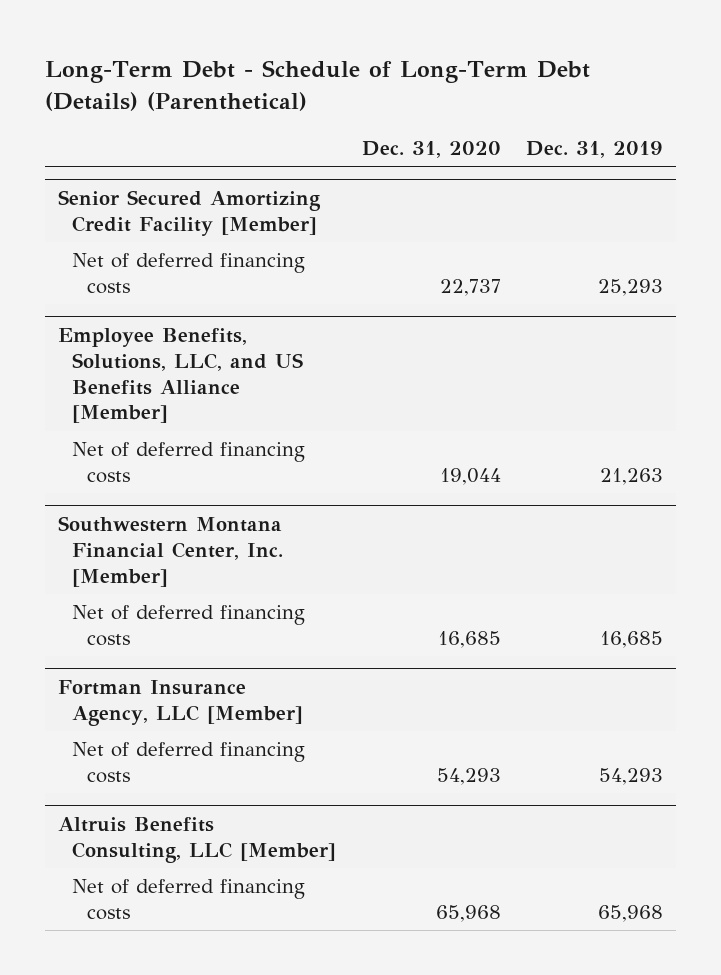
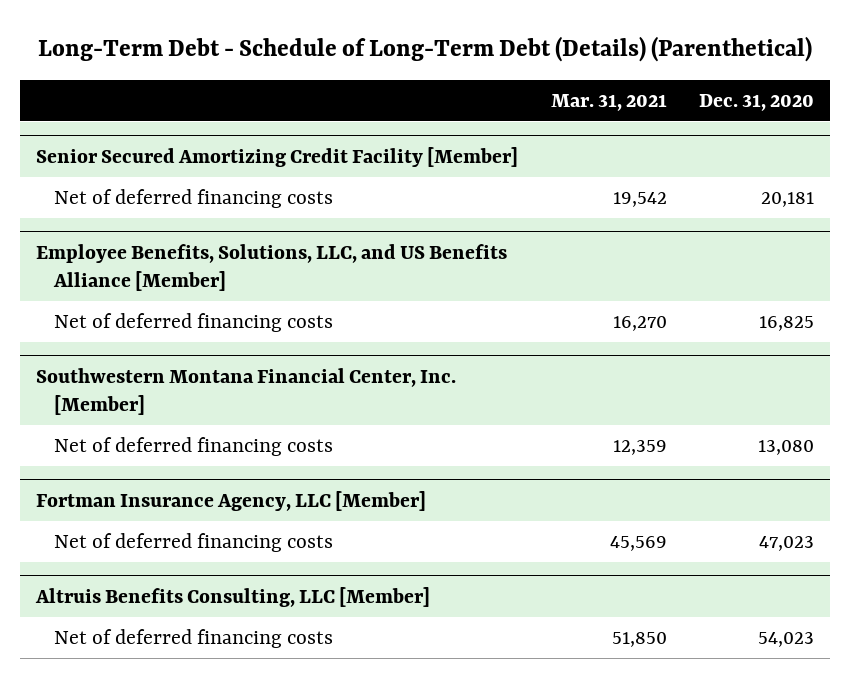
[526,140,664,158] Dec. 31, 2019 -> none
none -> [550,93,667,111] Mar. 31, 2021
[439,279,501,297] 22,737 -> [760,192,814,208] 20,181
[439,468,501,486] 19,044 -> [758,316,814,332] 16,825
[437,631,501,649] 16,685 -> [757,440,814,456] 13,080
[436,768,501,786] 54,293 -> [758,536,814,552] 47,023
[435,905,501,923] 65,968 -> [757,632,814,648] 54,023

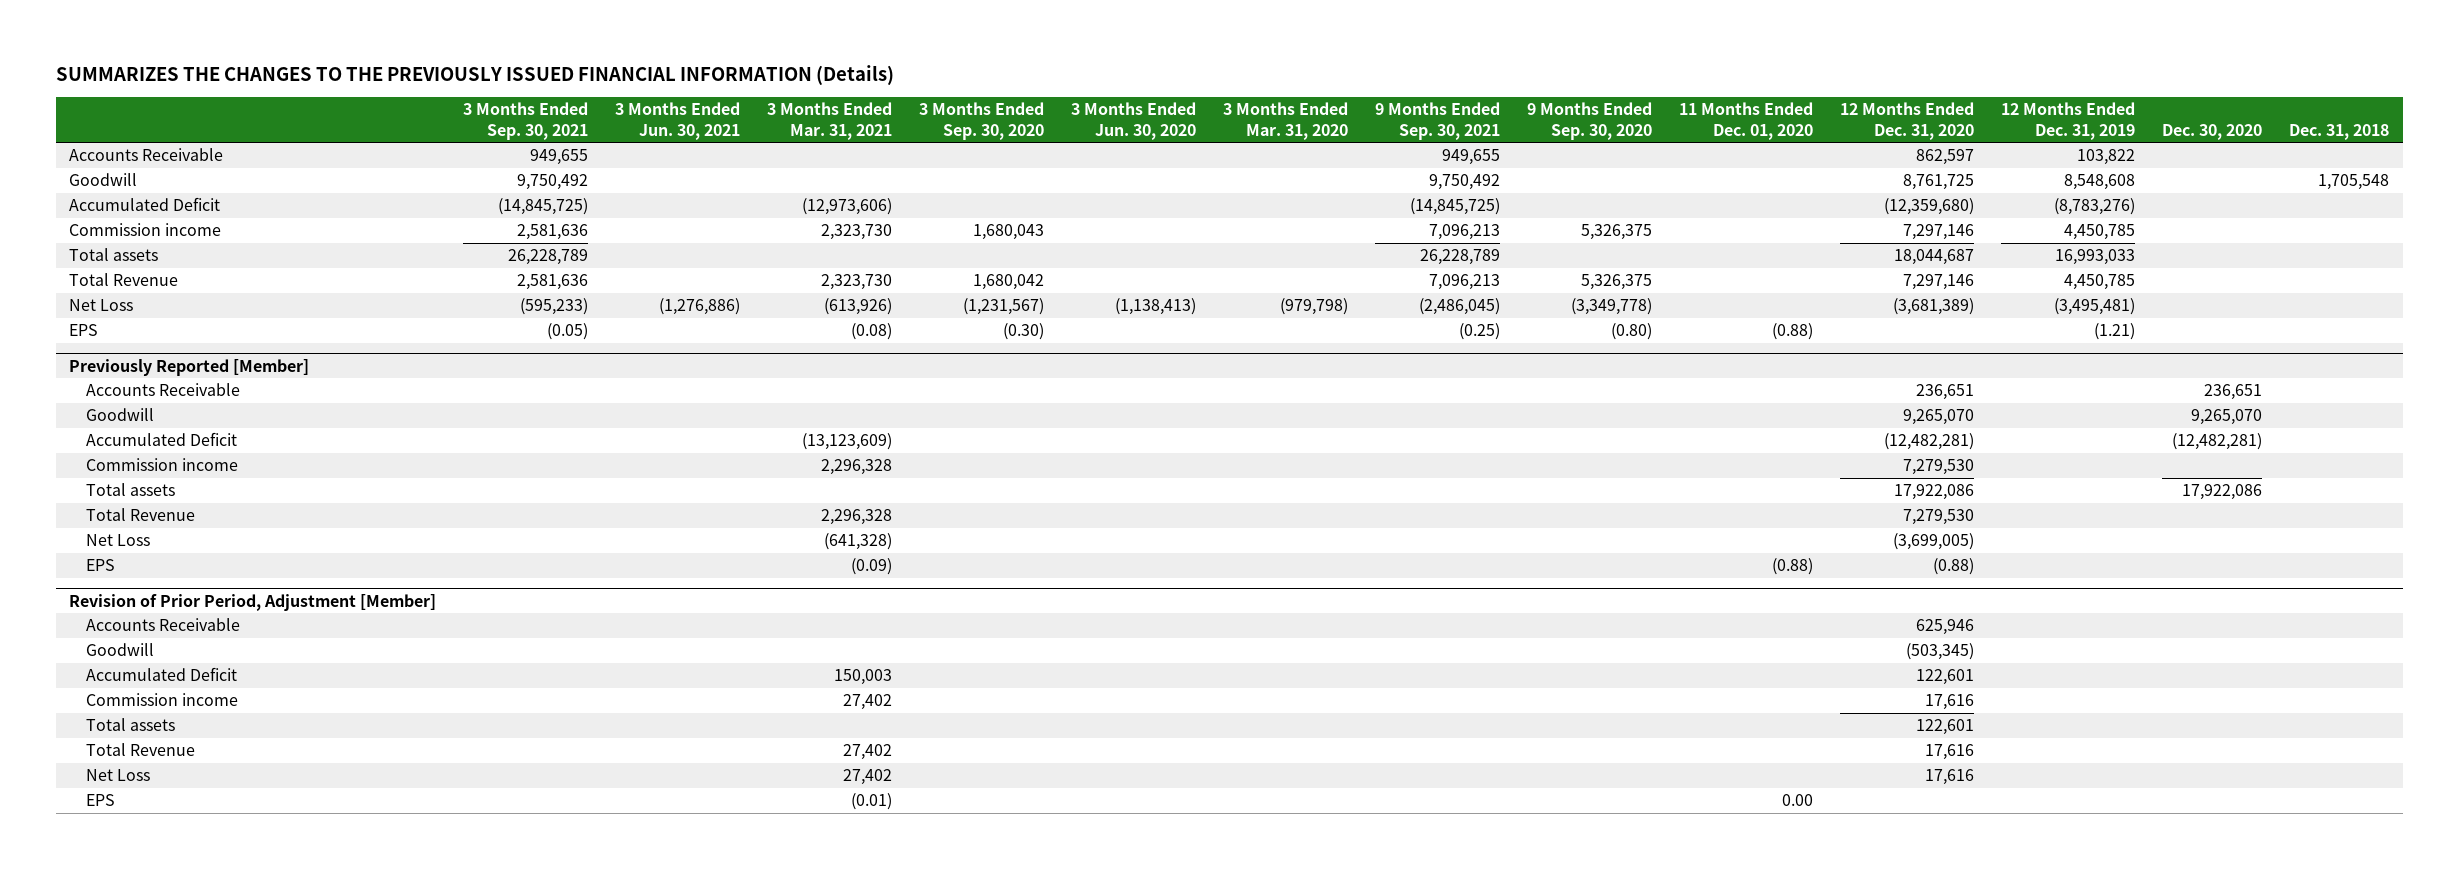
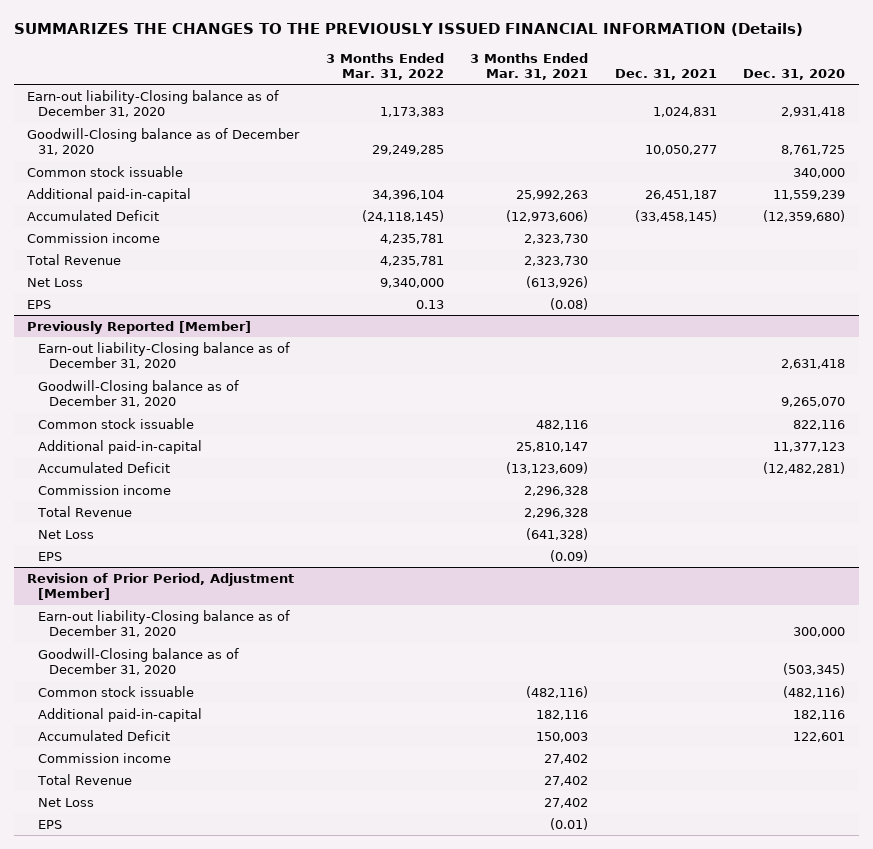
[463,102,589,140] 3 Months Ended Sep. 30, 2021 -> none
[615,102,741,140] 3 Months Ended Jun. 30, 2021 -> none
[919,102,1045,140] 3 Months Ended Sep. 30, 2020 -> none
[1071,102,1197,140] 3 Months Ended Jun. 30, 2020 -> none
[1223,102,1349,140] 3 Months Ended Mar. 31, 2020 -> none
[1375,102,1501,140] 9 Months Ended Sep. 30, 2021 -> none
[1527,102,1653,140] 9 Months Ended Sep. 30, 2020 -> none
[1679,102,1814,140] 11 Months Ended Dec. 01, 2020 -> none
[1840,102,1975,140] 12 Months Ended Dec. 31, 2020 -> none
[2001,102,2136,140] 12 Months Ended Dec. 31, 2019 -> none
[2162,123,2263,140] Dec. 30, 2020 -> none
[2289,123,2390,140] Dec. 31, 2018 -> none
none -> [325,52,444,80] 3 Months Ended Mar. 31, 2022
none -> [614,68,717,80] Dec. 31, 2021
none -> [743,68,846,80] Dec. 31, 2020
[69,148,224,162] Accounts Receivable -> [27,89,280,117] Earn-out liability-Closing balance as of December 31, 2020
[69,173,138,187] Goodwill -> [27,127,301,155] Goodwill-Closing balance as of December 31, 2020
none -> [27,165,184,177] Common stock issuable
none -> [27,187,192,202] Additional paid-in-capital
[69,248,159,262] Total assets -> none
[86,383,241,397] Accounts Receivable -> [38,341,291,369] Earn-out liability-Closing balance as of December 31, 2020
[86,408,155,422] Goodwill -> [38,379,240,407] Goodwill-Closing balance as of December 31, 2020
none -> [38,417,195,429] Common stock issuable
none -> [38,439,203,454] Additional paid-in-capital
[86,483,176,497] Total assets -> none
[86,618,241,632] Accounts Receivable -> [38,609,291,637] Earn-out liability-Closing balance as of December 31, 2020
[86,643,155,657] Goodwill -> [38,647,240,675] Goodwill-Closing balance as of December 31, 2020
none -> [38,685,195,697] Common stock issuable
none -> [38,707,203,722] Additional paid-in-capital
[86,718,176,732] Total assets -> none

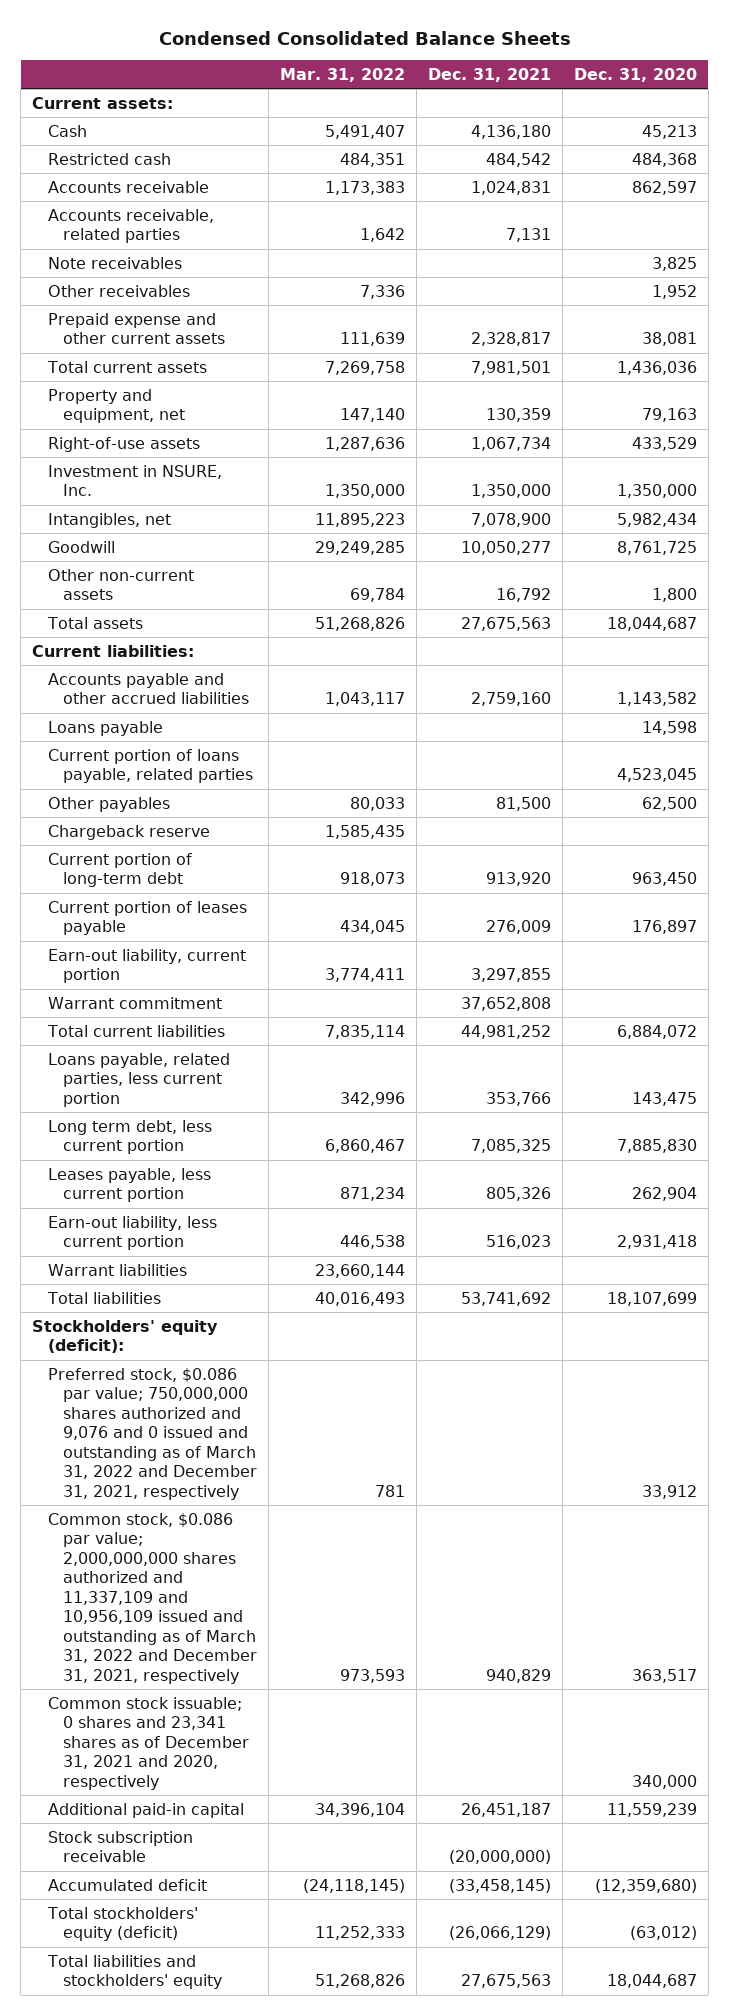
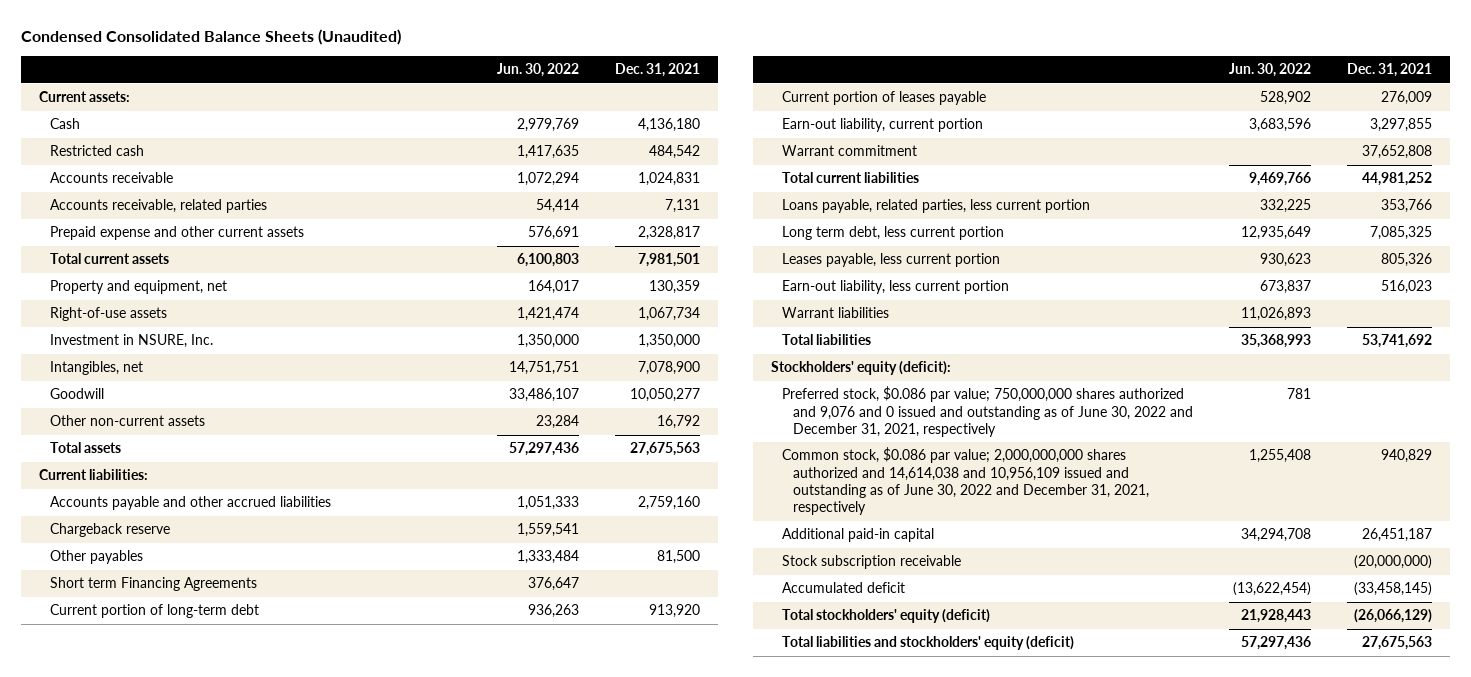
[158,30,571,45] Condensed Consolidated Balance Sheets -> [20,29,401,46] Condensed Consolidated Balance Sheets (Unaudited)
[280,67,406,82] Mar. 31, 2022 -> none
[573,67,697,82] Dec. 31, 2020 -> none
none -> [497,63,580,78] Jun. 30, 2022
[47,256,182,269] Note receivables -> none
[47,284,190,297] Other receivables -> none
[47,720,163,736] Loans payable -> none
[47,748,254,784] Current portion of loans payable, related parties -> none
[47,796,170,812] Other payables -> [49,550,143,565] Other payables
none -> [49,577,257,592] Short term Financing Agreements
[47,1696,250,1790] Common stock issuable; 0 shares and 23,341 shares as of December 31, 2021 and 2020, respectively -> none
[47,1367,258,1500] Preferred stock, $0.086 par value; 750,000,000 shares authorized and 9,076 and 0 issued and outstanding as of March 31, 2022 and December 31, 2021, respectively -> [781,386,1194,438] Preferred stock, $0.086 par value; 750,000,000 shares authorized and 9,076 and 0 issued and outstanding as of June 30, 2022 and December 31, 2021, respectively
[47,1512,258,1684] Common stock, $0.086 par value; 2,000,000,000 shares authorized and 11,337,109 and 10,956,109 issued and outstanding as of March 31, 2022 and December 31, 2021, respectively -> [781,447,1150,516] Common stock, $0.086 par value; 2,000,000,000 shares authorized and 14,614,038 and 10,956,109 issued and outstanding as of June 30, 2022 and December 31, 2021, respectively
[46,1954,223,1990] Total liabilities and stockholders' equity -> [781,636,1074,651] Total liabilities and stockholders' equity (deficit)

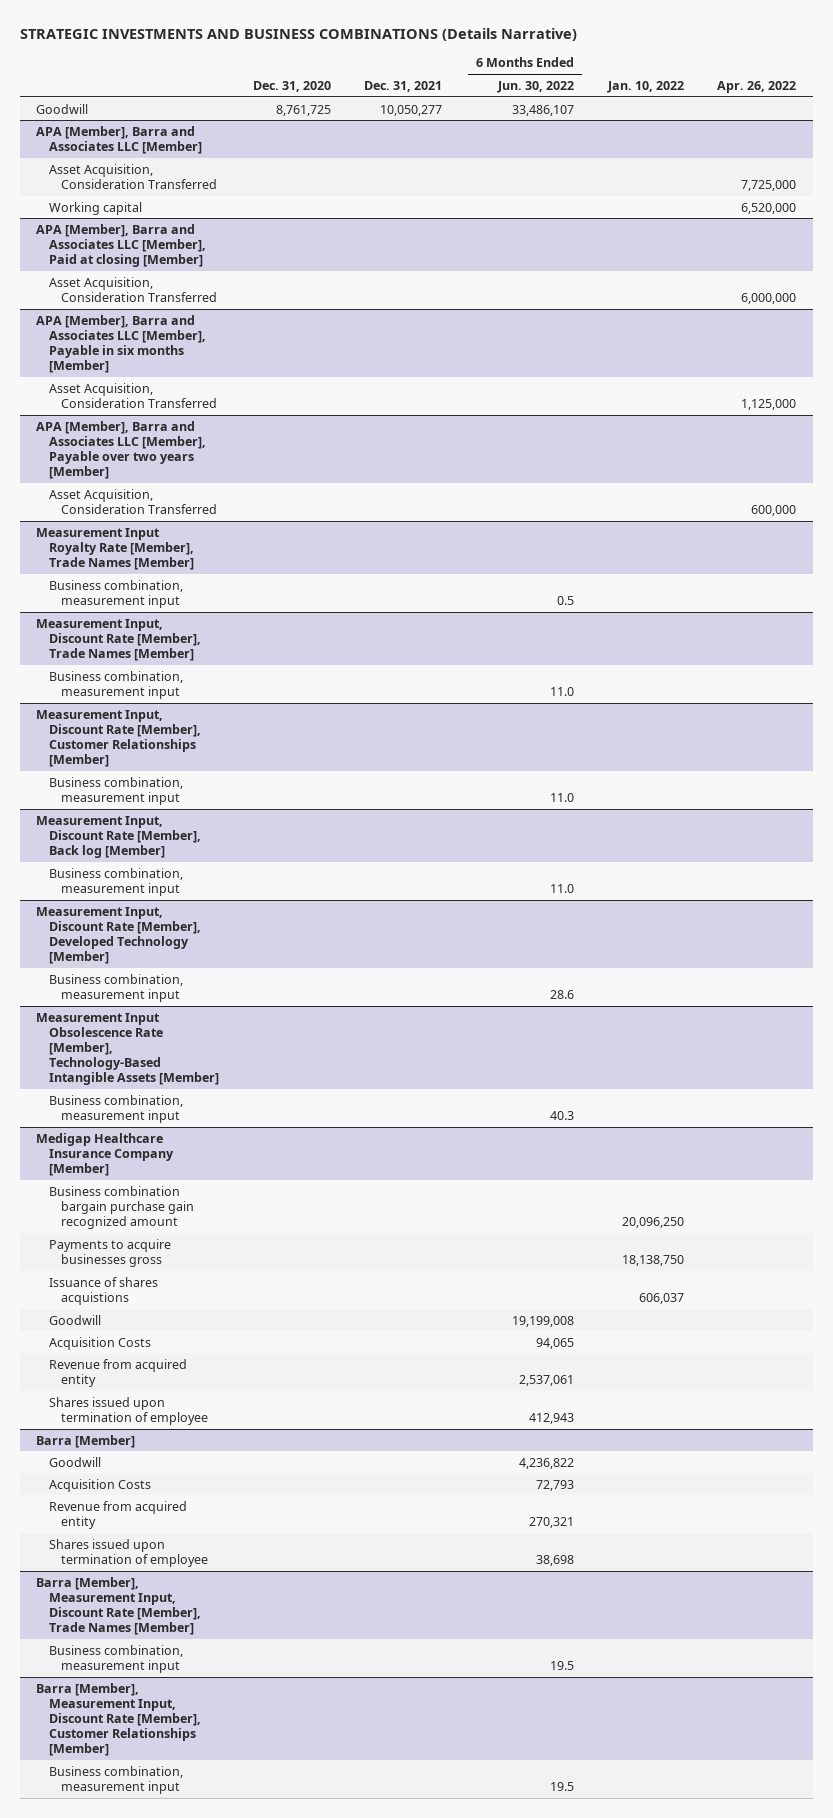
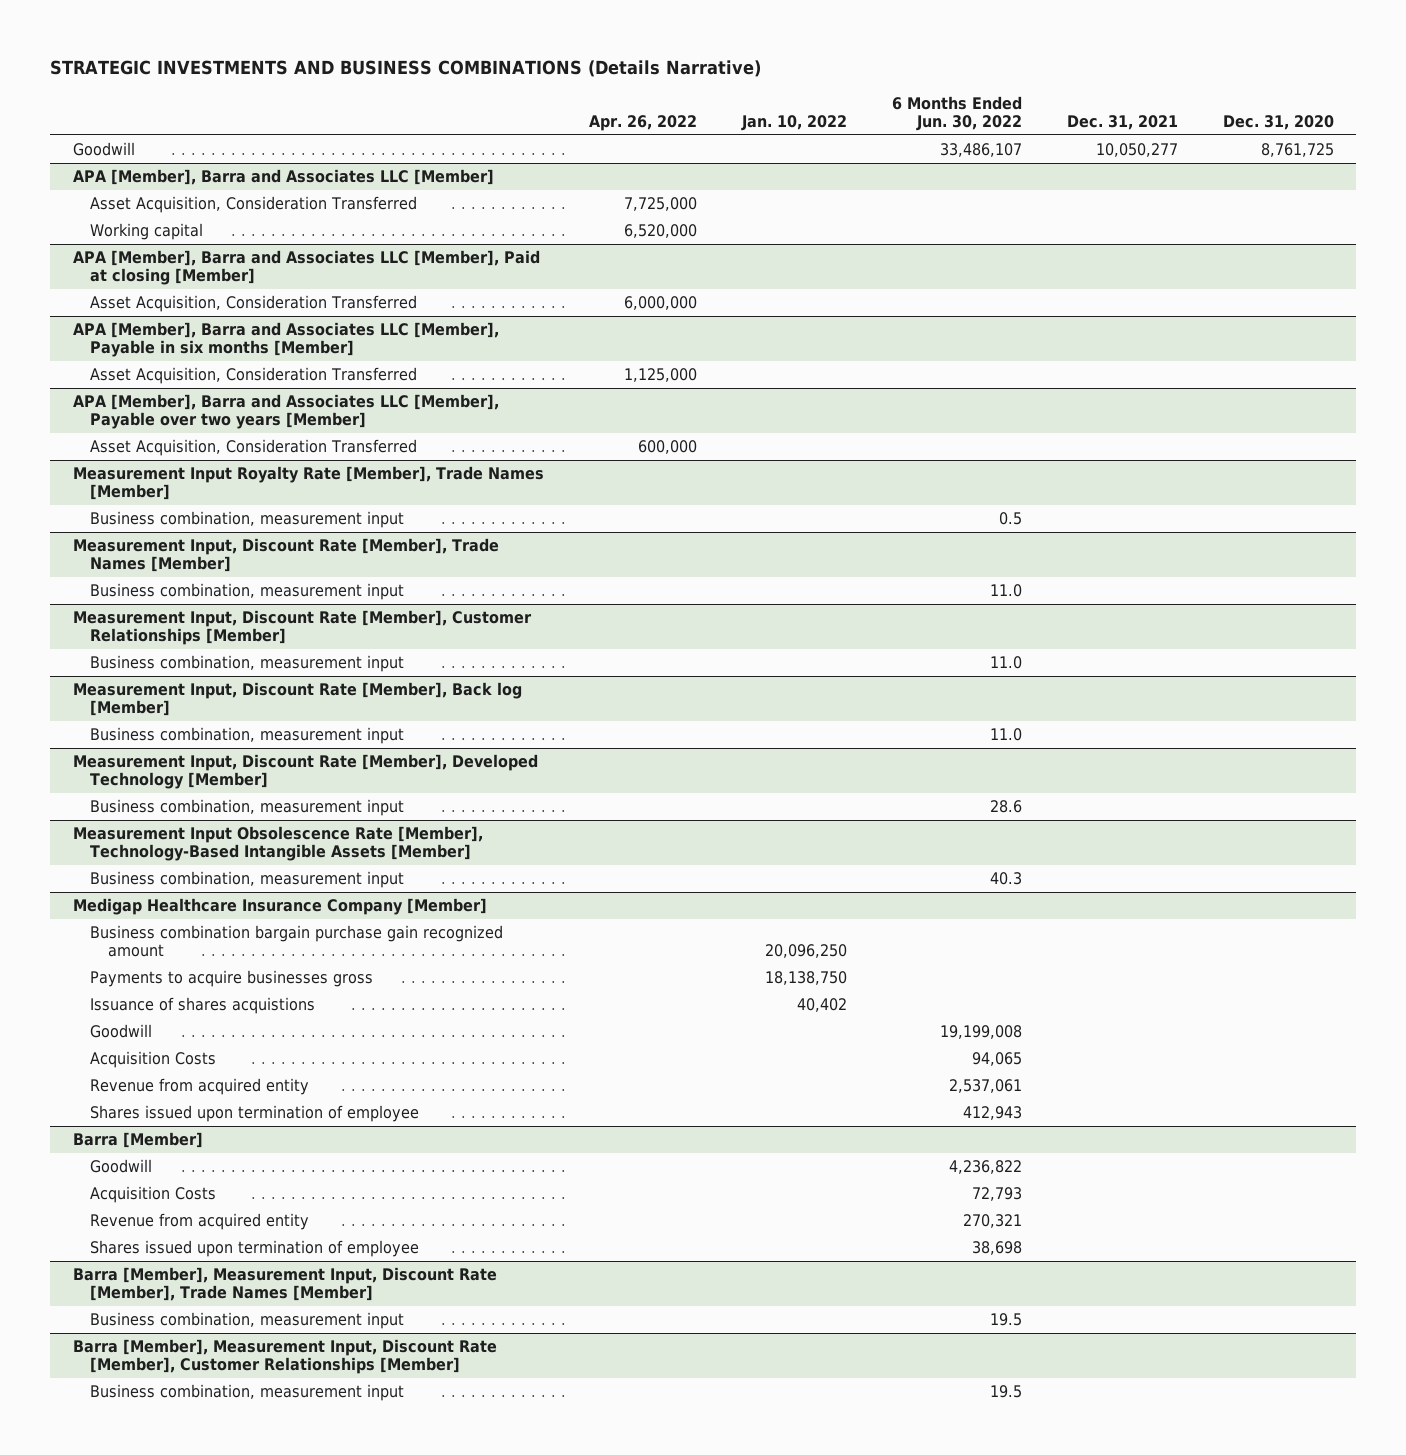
[638,1292,684,1304] 606,037 -> [796,998,847,1013] 40,402

